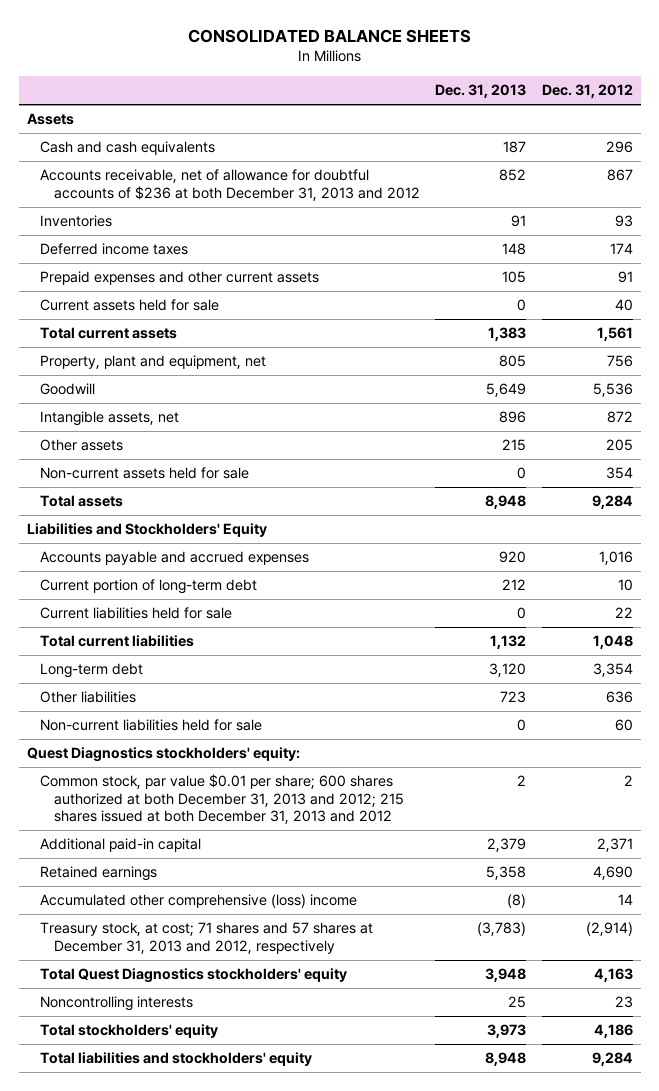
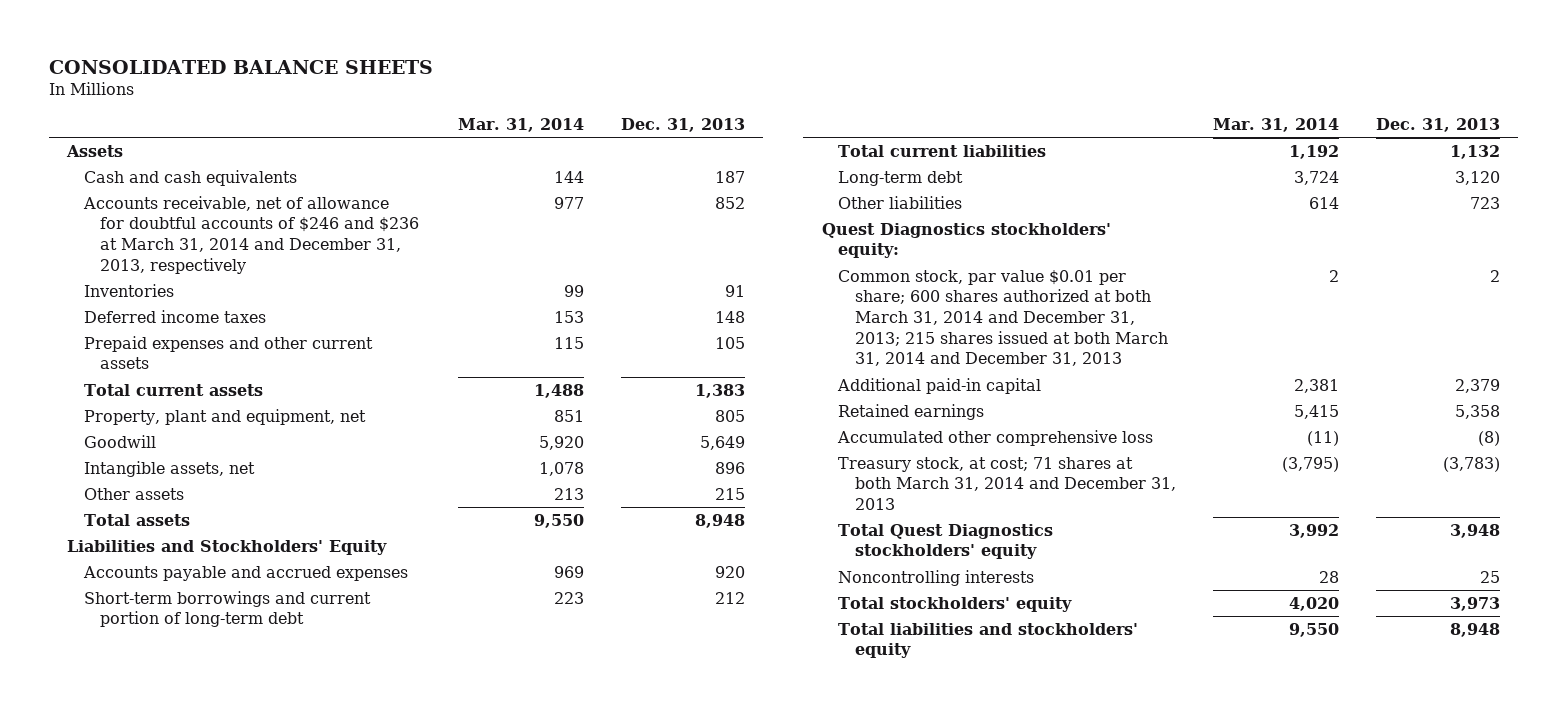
[541,84,633,99] Dec. 31, 2012 -> none
none -> [457,118,584,133] Mar. 31, 2014
[40,169,420,201] Accounts receivable, net of allowance for doubtful accounts of $236 at both December 31, 2013 and 2012 -> [82,195,419,274] Accounts receivable, net of allowance for doubtful accounts of $246 and $236 at March 31, 2014 and December 31, 2013, respectively
[40,299,220,312] Current assets held for sale -> none
[40,467,250,480] Non-current assets held for sale -> none
[40,607,233,620] Current liabilities held for sale -> none
[40,579,258,595] Current portion of long-term debt -> [83,590,371,628] Short-term borrowings and current portion of long-term debt
[40,719,263,732] Non-current liabilities held for sale -> none
[40,774,404,824] Common stock, par value $0.01 per share; 600 shares authorized at both December 31, 2013 and 2012; 215 shares issued at both December 31, 2013 and 2012 -> [838,269,1168,367] Common stock, par value $0.01 per share; 600 shares authorized at both March 31, 2014 and December 31, 2013; 215 shares issued at both March 31, 2014 and December 31, 2013
[40,894,358,909] Accumulated other comprehensive (loss) income -> [837,429,1154,446] Accumulated other comprehensive loss
[40,922,374,954] Treasury stock, at cost; 71 shares and 57 shares at December 31, 2013 and 2012, respectively -> [838,456,1176,511] Treasury stock, at cost; 71 shares at both March 31, 2014 and December 31, 2013

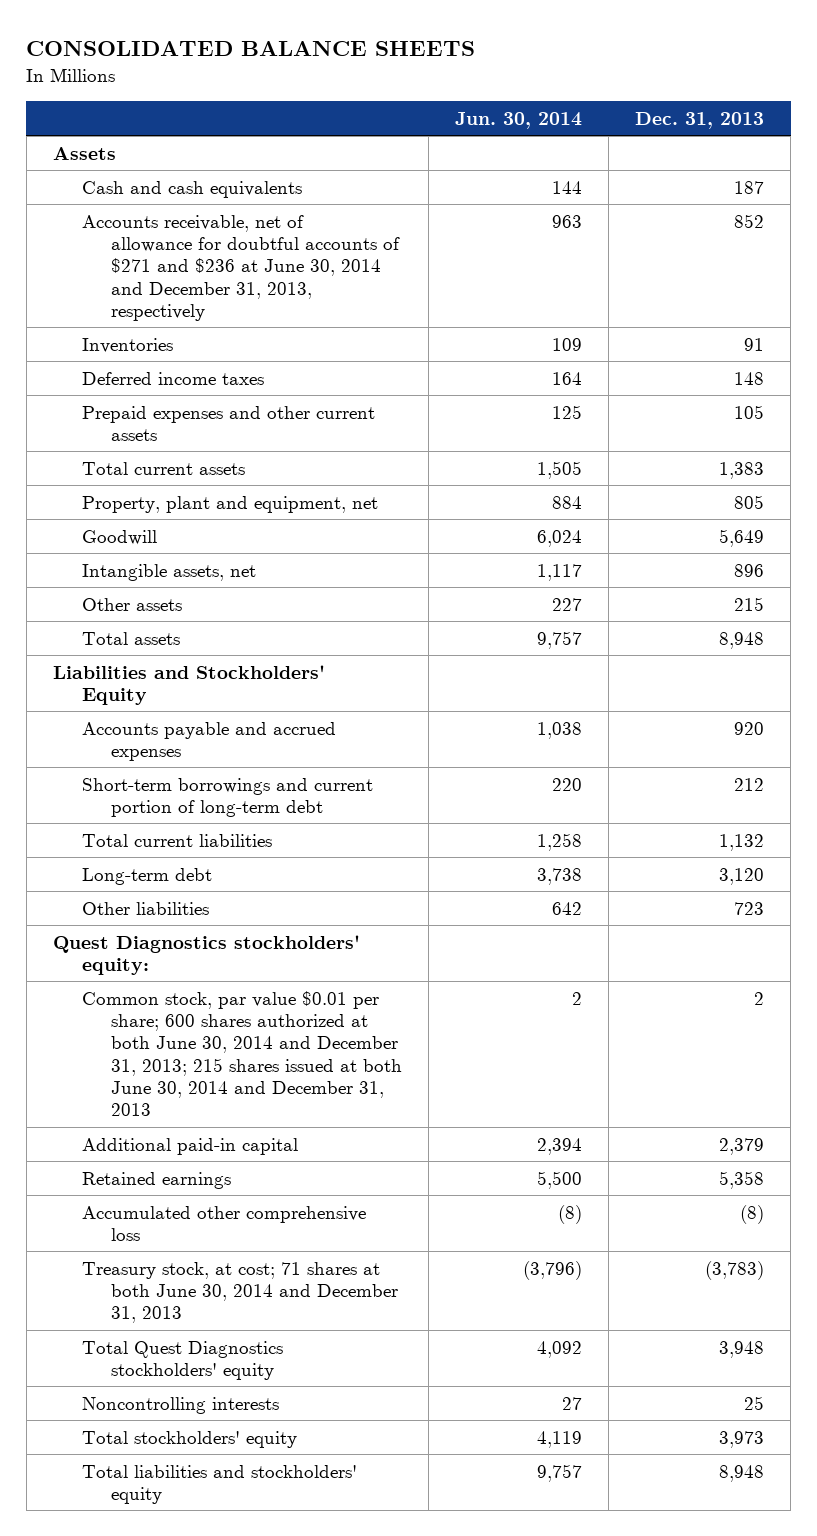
[457,118,584,133] Mar. 31, 2014 -> none
none -> [454,112,582,130] Jun. 30, 2014
[82,195,419,274] Accounts receivable, net of allowance for doubtful accounts of $246 and $236 at March 31, 2014 and December 31, 2013, respectively -> [81,214,400,321] Accounts receivable, net of allowance for doubtful accounts of $271 and $236 at June 30, 2014 and December 31, 2013, respectively
[838,269,1168,367] Common stock, par value $0.01 per share; 600 shares authorized at both March 31, 2014 and December 31, 2013; 215 shares issued at both March 31, 2014 and December 31, 2013 -> [81,990,402,1117] Common stock, par value $0.01 per share; 600 shares authorized at both June 30, 2014 and December 31, 2013; 215 shares issued at both June 30, 2014 and December 31, 2013
[838,456,1176,511] Treasury stock, at cost; 71 shares at both March 31, 2014 and December 31, 2013 -> [81,1261,398,1324] Treasury stock, at cost; 71 shares at both June 30, 2014 and December 31, 2013

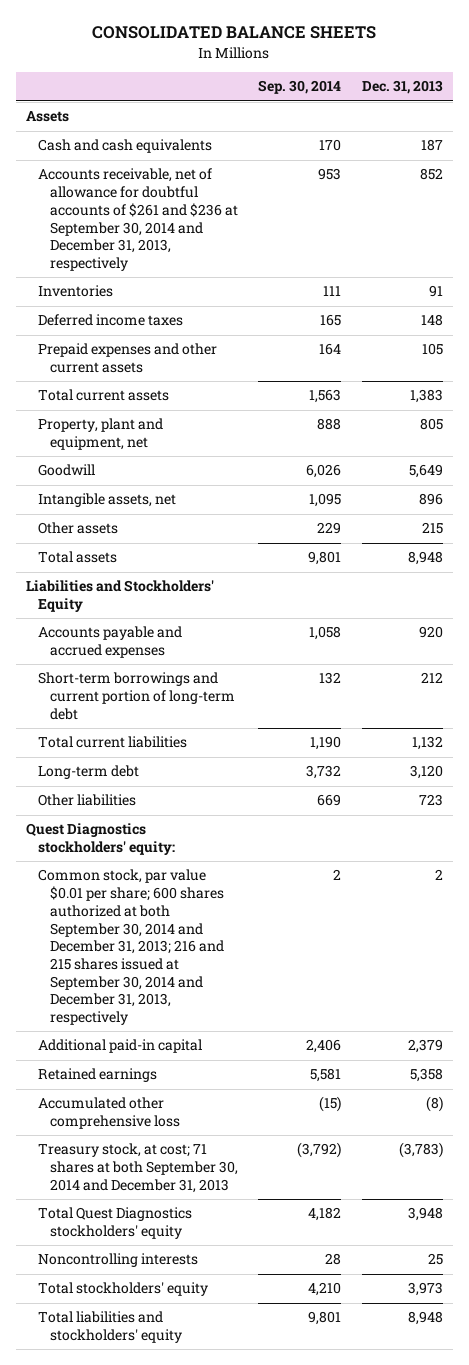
[454,112,582,130] Jun. 30, 2014 -> none
none -> [258,80,342,95] Sep. 30, 2014
[81,214,400,321] Accounts receivable, net of allowance for doubtful accounts of $271 and $236 at June 30, 2014 and December 31, 2013, respectively -> [38,168,238,271] Accounts receivable, net of allowance for doubtful accounts of $261 and $236 at September 30, 2014 and December 31, 2013, respectively
[81,990,402,1117] Common stock, par value $0.01 per share; 600 shares authorized at both June 30, 2014 and December 31, 2013; 215 shares issued at both June 30, 2014 and December 31, 2013 -> [38,869,224,1025] Common stock, par value $0.01 per share; 600 shares authorized at both September 30, 2014 and December 31, 2013; 216 and 215 shares issued at September 30, 2014 and December 31, 2013, respectively
[81,1261,398,1324] Treasury stock, at cost; 71 shares at both June 30, 2014 and December 31, 2013 -> [38,1143,238,1193] Treasury stock, at cost; 71 shares at both September 30, 2014 and December 31, 2013

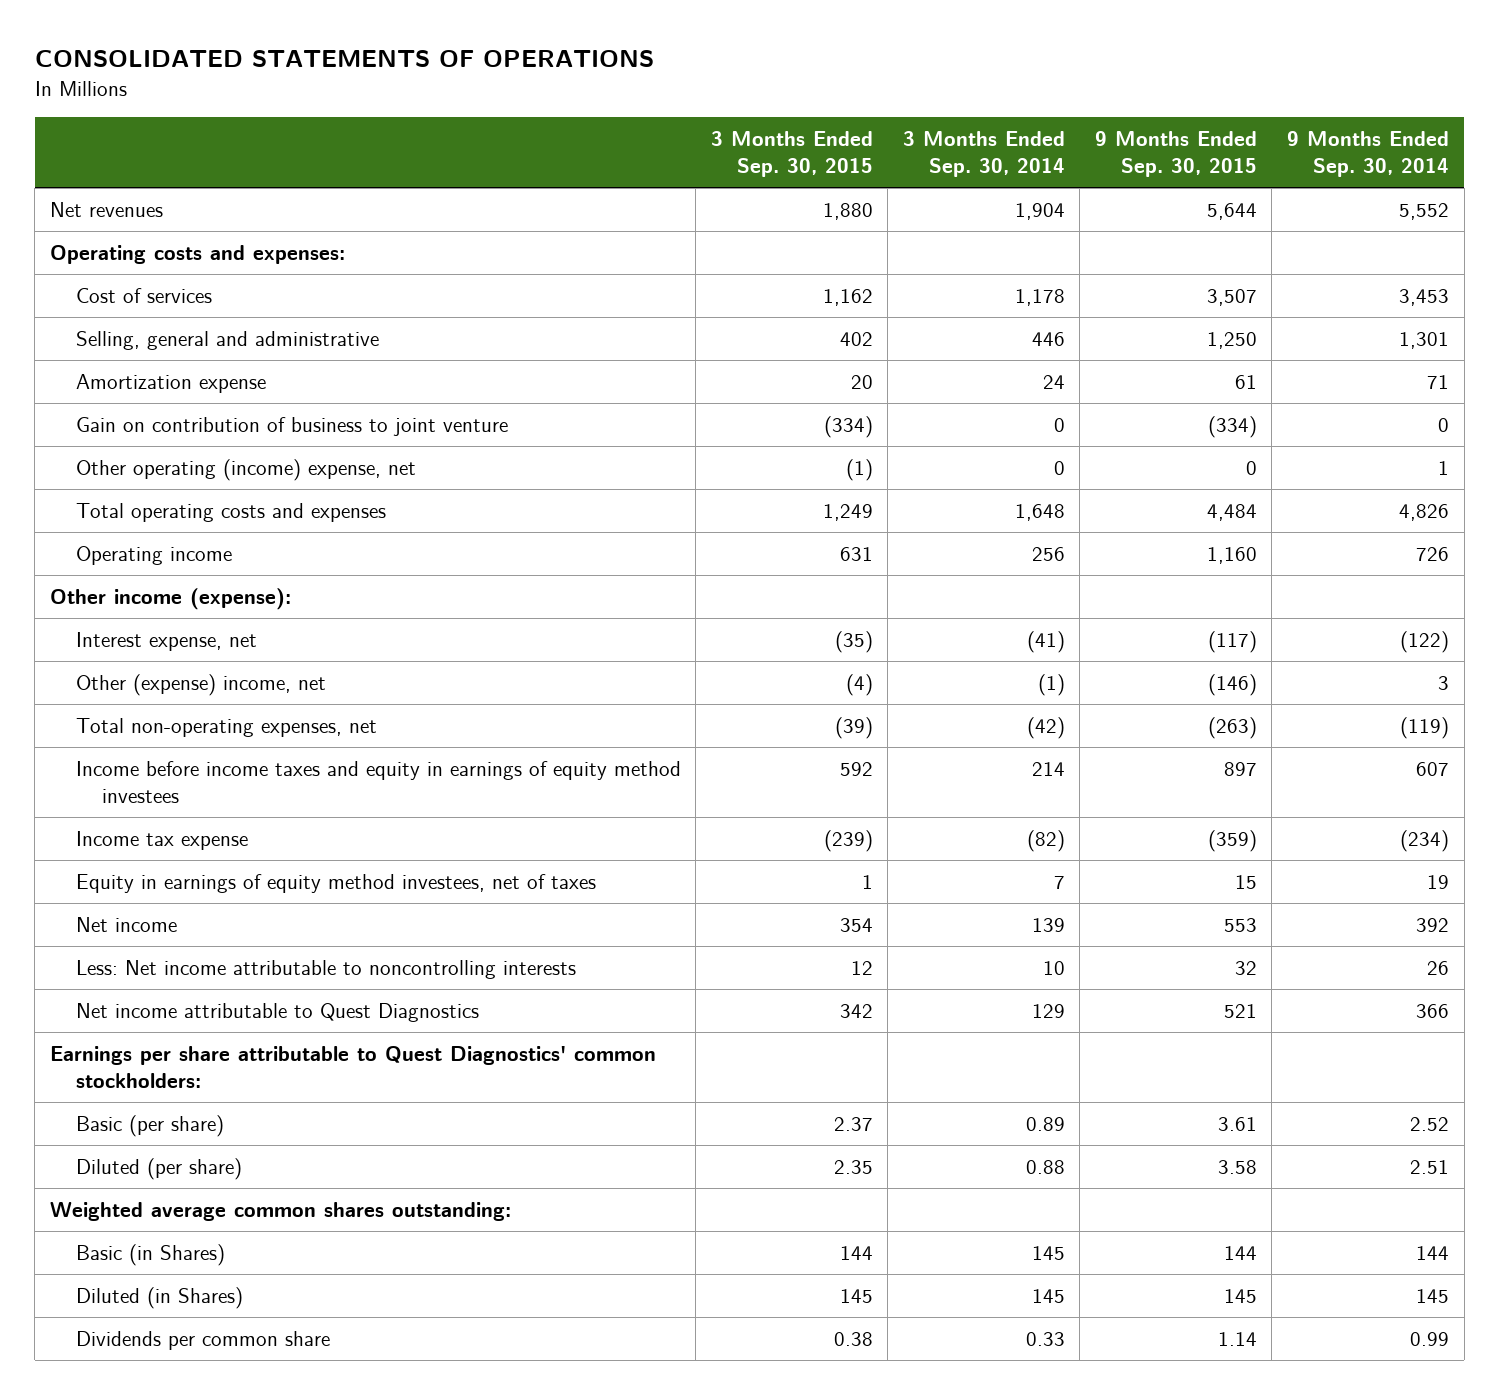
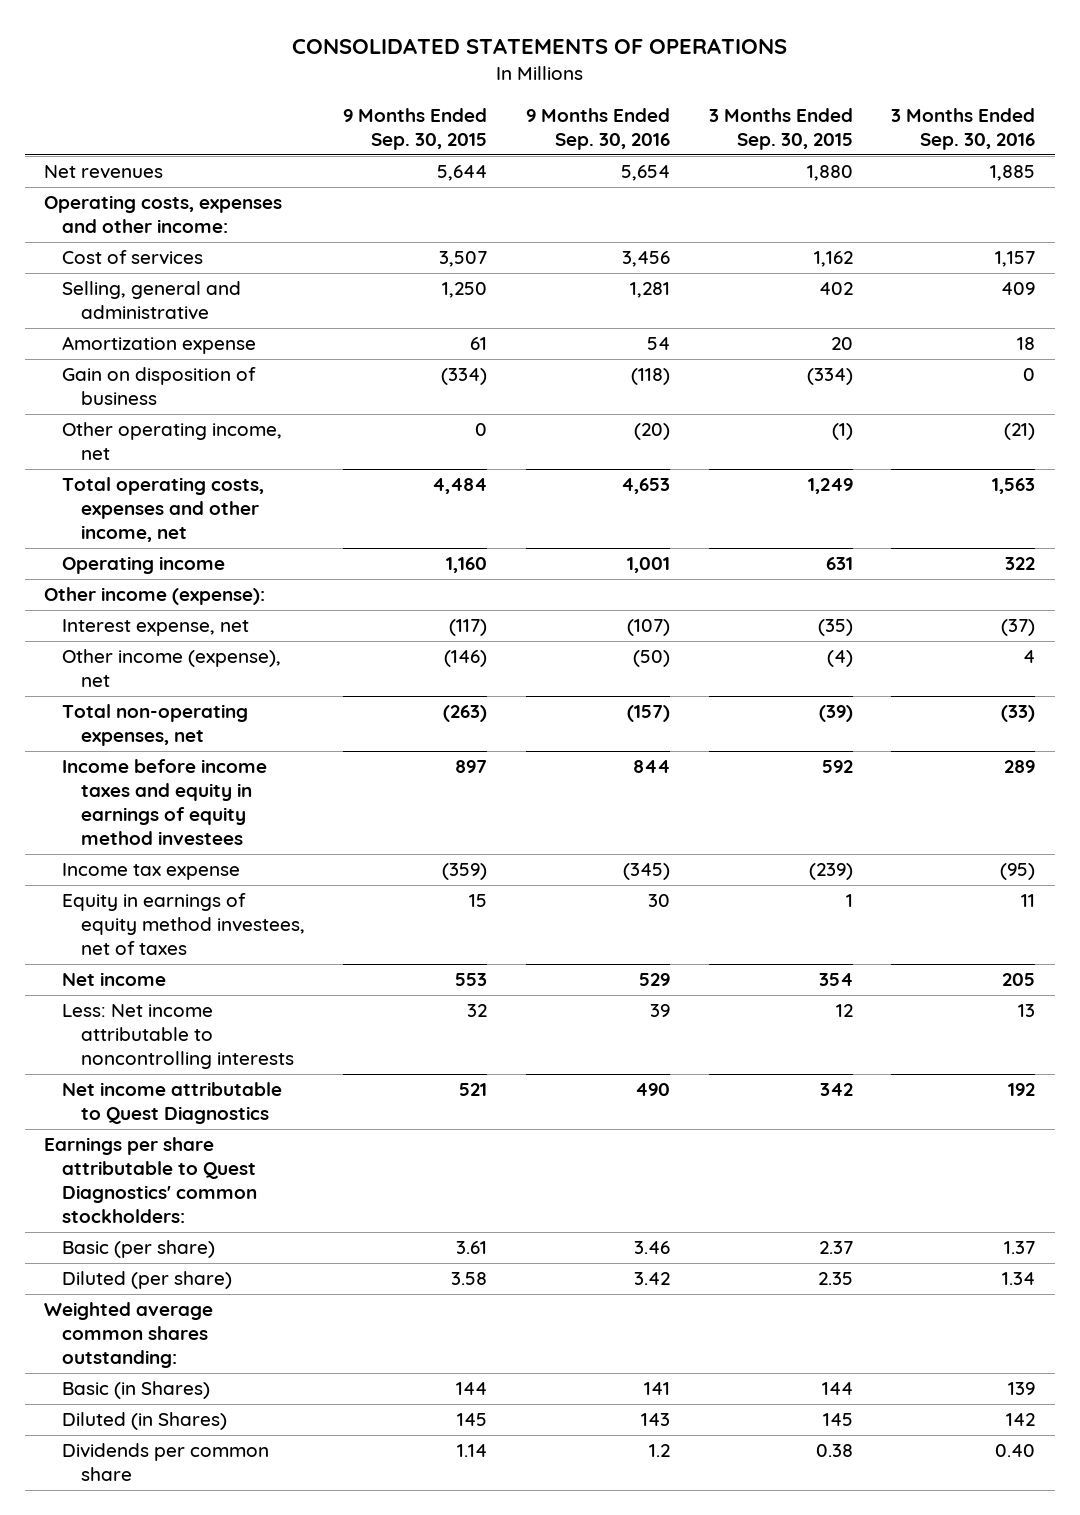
[902,130,1065,178] 3 Months Ended Sep. 30, 2014 -> none
[1286,130,1449,178] 9 Months Ended Sep. 30, 2014 -> none
none -> [526,107,671,150] 9 Months Ended Sep. 30, 2016
none -> [891,107,1036,150] 3 Months Ended Sep. 30, 2016
[49,244,345,264] Operating costs and expenses: -> [44,195,283,234] Operating costs, expenses and other income:
[75,416,508,436] Gain on contribution of business to joint venture -> [62,367,257,406] Gain on disposition of business
[75,458,416,481] Other operating (income) expense, net -> [62,422,283,461] Other operating income, net
[75,502,386,522] Total operating costs and expenses -> [62,477,265,542] Total operating costs, expenses and other income, net
[75,673,326,696] Other (expense) income, net -> [62,649,282,688] Other income (expense), net

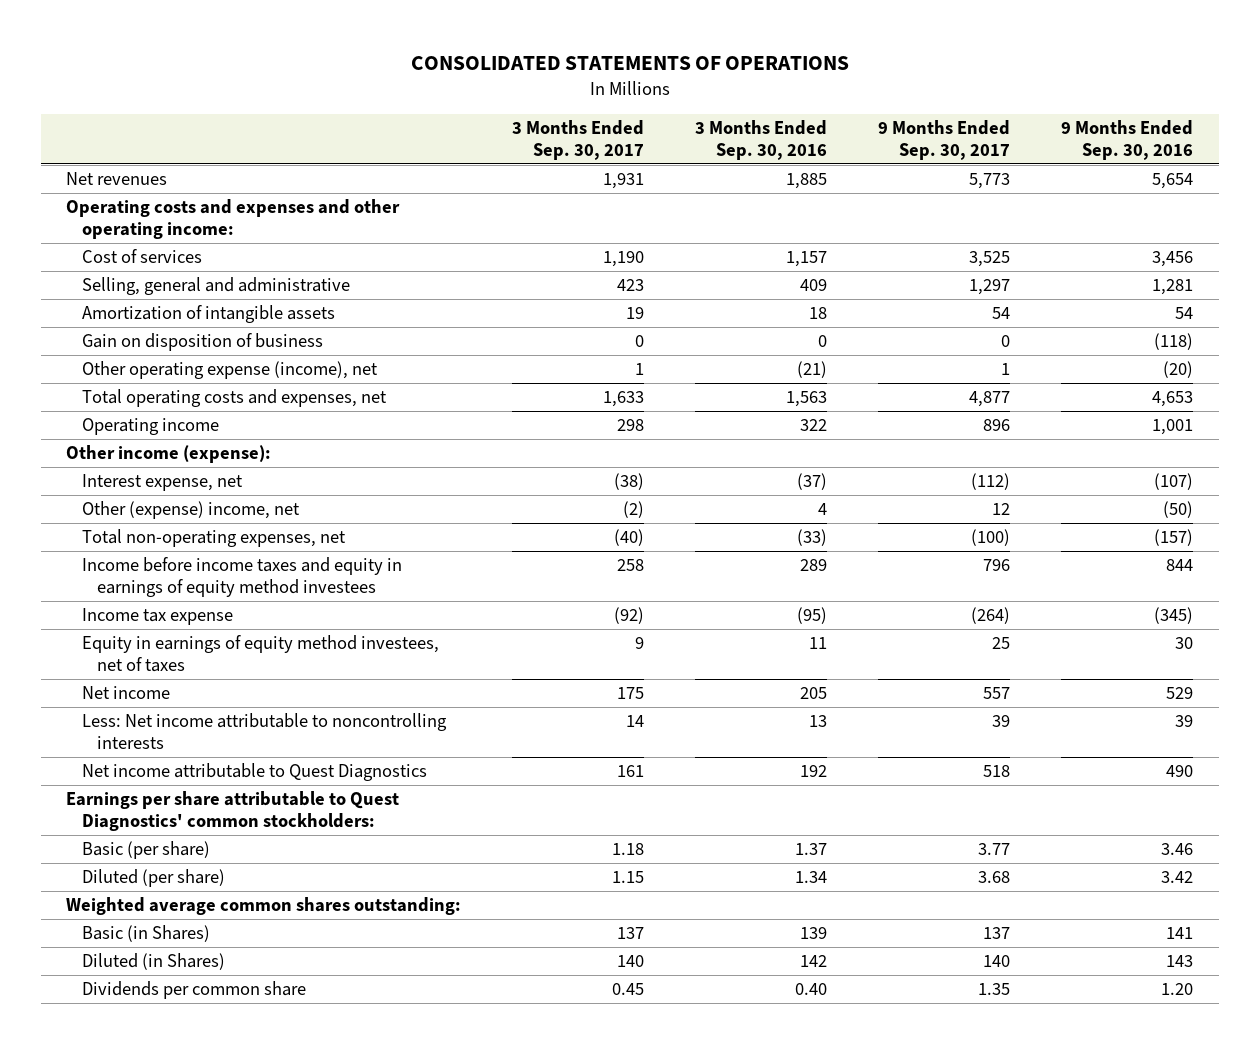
[343,107,488,150] 9 Months Ended Sep. 30, 2015 -> none
[708,107,853,150] 3 Months Ended Sep. 30, 2015 -> none
none -> [512,119,645,160] 3 Months Ended Sep. 30, 2017
none -> [878,119,1011,160] 9 Months Ended Sep. 30, 2017
[44,195,283,234] Operating costs, expenses and other income: -> [66,199,401,240] Operating costs and expenses and other operating income:
[62,336,257,355] Amortization expense -> [81,305,335,324] Amortization of intangible assets
[62,422,283,461] Other operating income, net -> [81,361,378,380] Other operating expense (income), net
[62,477,265,542] Total operating costs, expenses and other income, net -> [81,389,387,408] Total operating costs and expenses, net
[62,649,282,688] Other income (expense), net -> [81,501,300,520] Other (expense) income, net
[649,1444,671,1458] 1.2 -> [1161,983,1194,996] 1.20

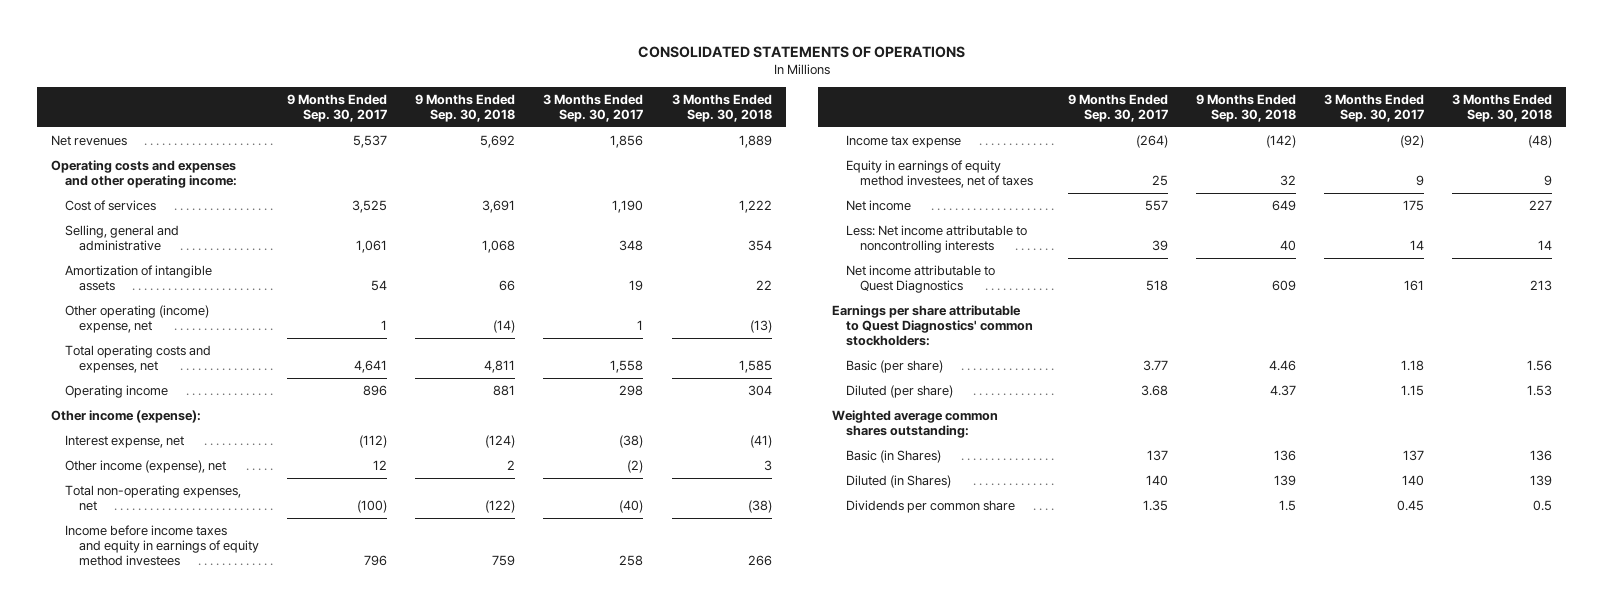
[695,119,828,160] 3 Months Ended Sep. 30, 2016 -> none
[1061,119,1194,160] 9 Months Ended Sep. 30, 2016 -> none
none -> [415,93,516,122] 9 Months Ended Sep. 30, 2018
none -> [671,93,772,122] 3 Months Ended Sep. 30, 2018
[603,173,645,190] 1,931 -> [610,135,644,149] 1,856
[969,173,1011,190] 5,773 -> [353,135,388,149] 5,537
[617,279,645,292] 423 -> [619,240,644,252] 348
[969,279,1011,296] 1,297 -> [356,240,388,254] 1,061
[81,333,323,352] Gain on disposition of business -> none
[81,361,378,380] Other operating expense (income), net -> [64,305,209,334] Other operating (income) expense, net
[603,391,645,408] 1,633 -> [610,360,644,374] 1,558
[969,391,1011,408] 4,877 -> [354,360,388,374] 4,641
[81,501,300,520] Other (expense) income, net -> [64,460,226,474] Other income (expense), net

